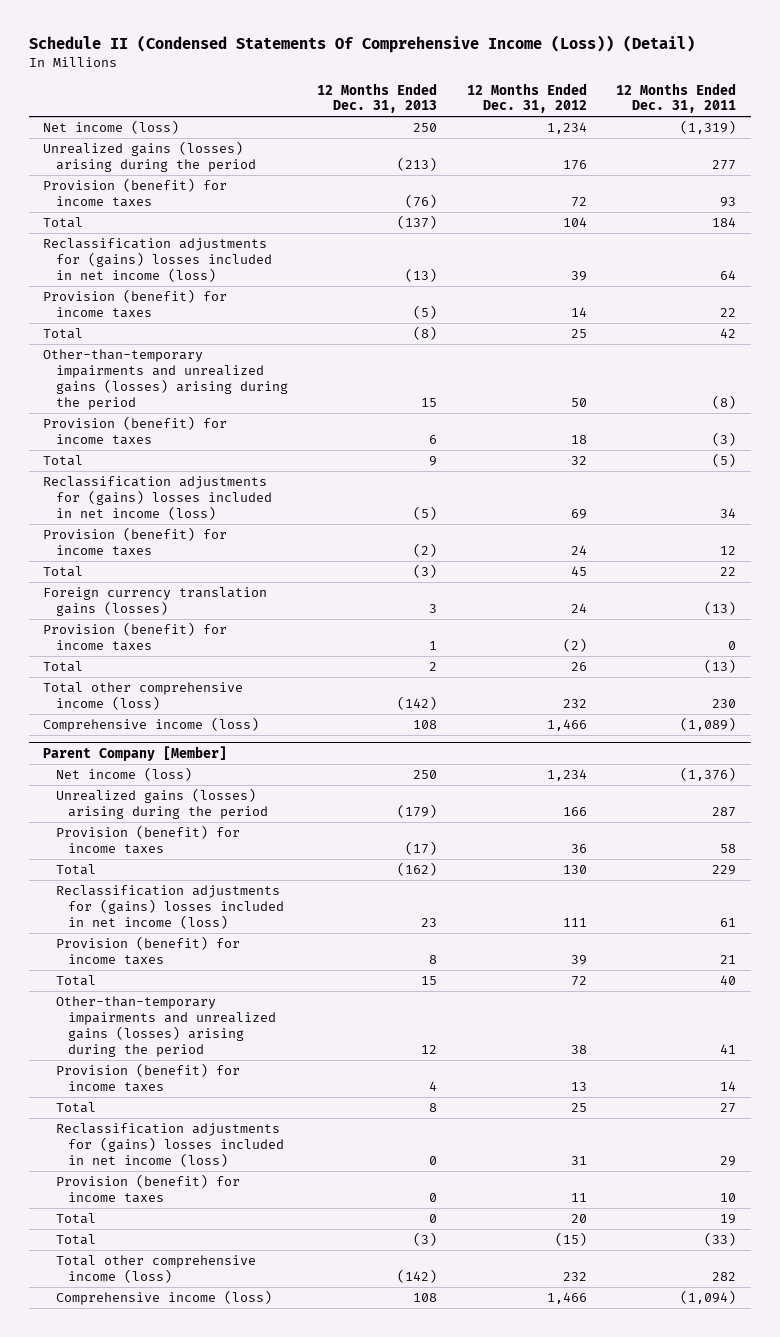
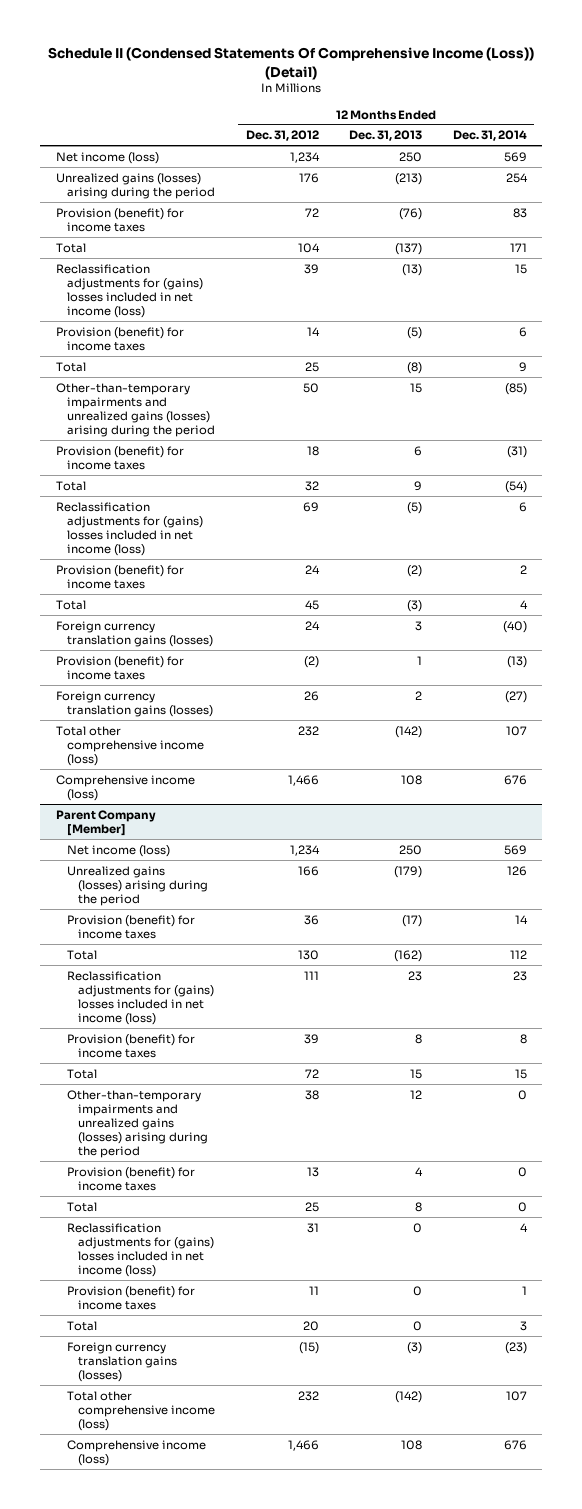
[616,82,737,114] 12 Months Ended Dec. 31, 2011 -> none
none -> [452,130,527,142] Dec. 31, 2014
[43,661,84,673] Total -> [55,690,213,717] Foreign currency translation gains (losses)
[55,1234,96,1246] Total -> [66,1341,178,1382] Foreign currency translation gains (losses)

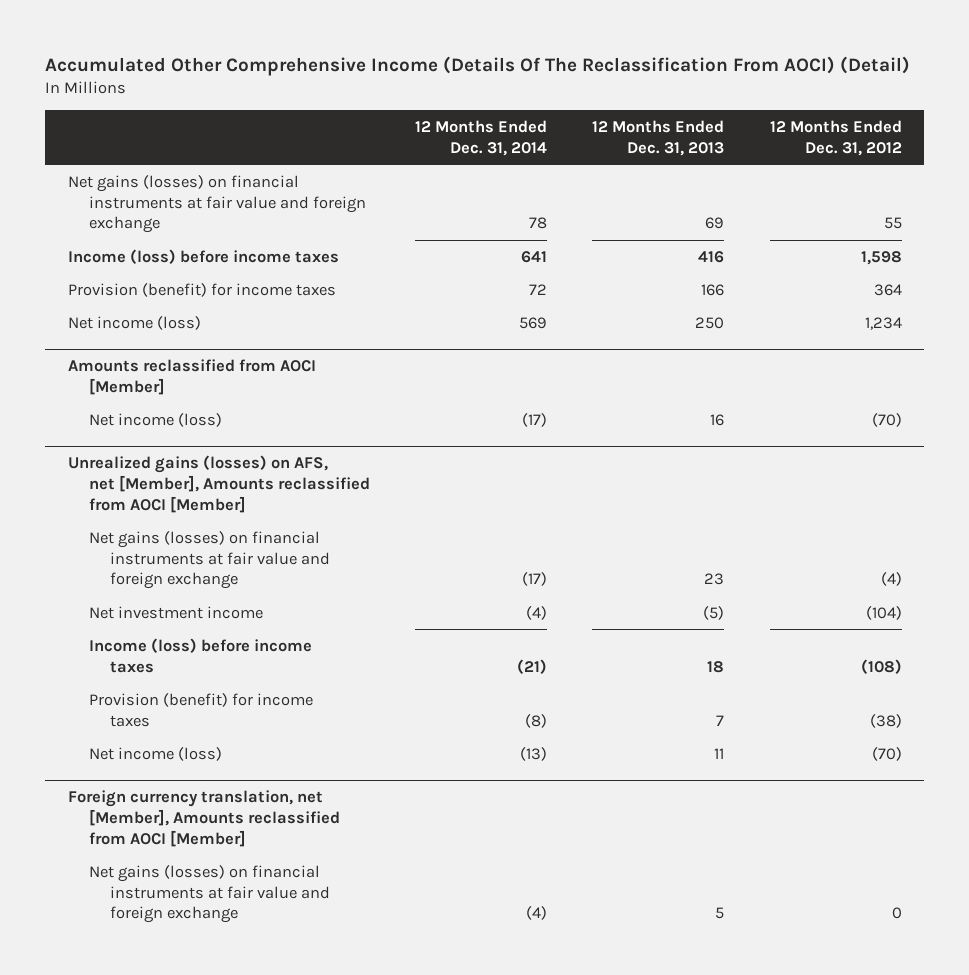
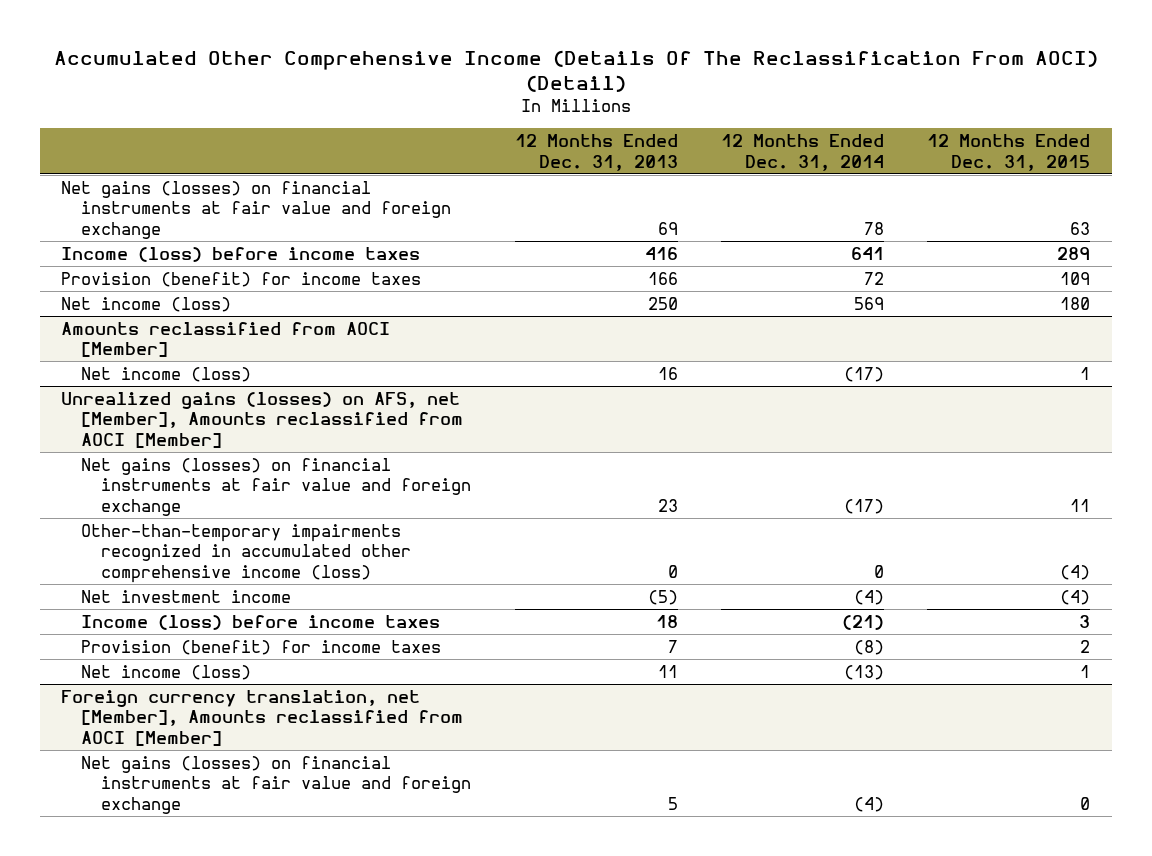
[769,119,902,156] 12 Months Ended Dec. 31, 2012 -> none
none -> [927,134,1091,171] 12 Months Ended Dec. 31, 2015
none -> [81,523,412,583] Other-than-temporary impairments recognized in accumulated other comprehensive income (loss)

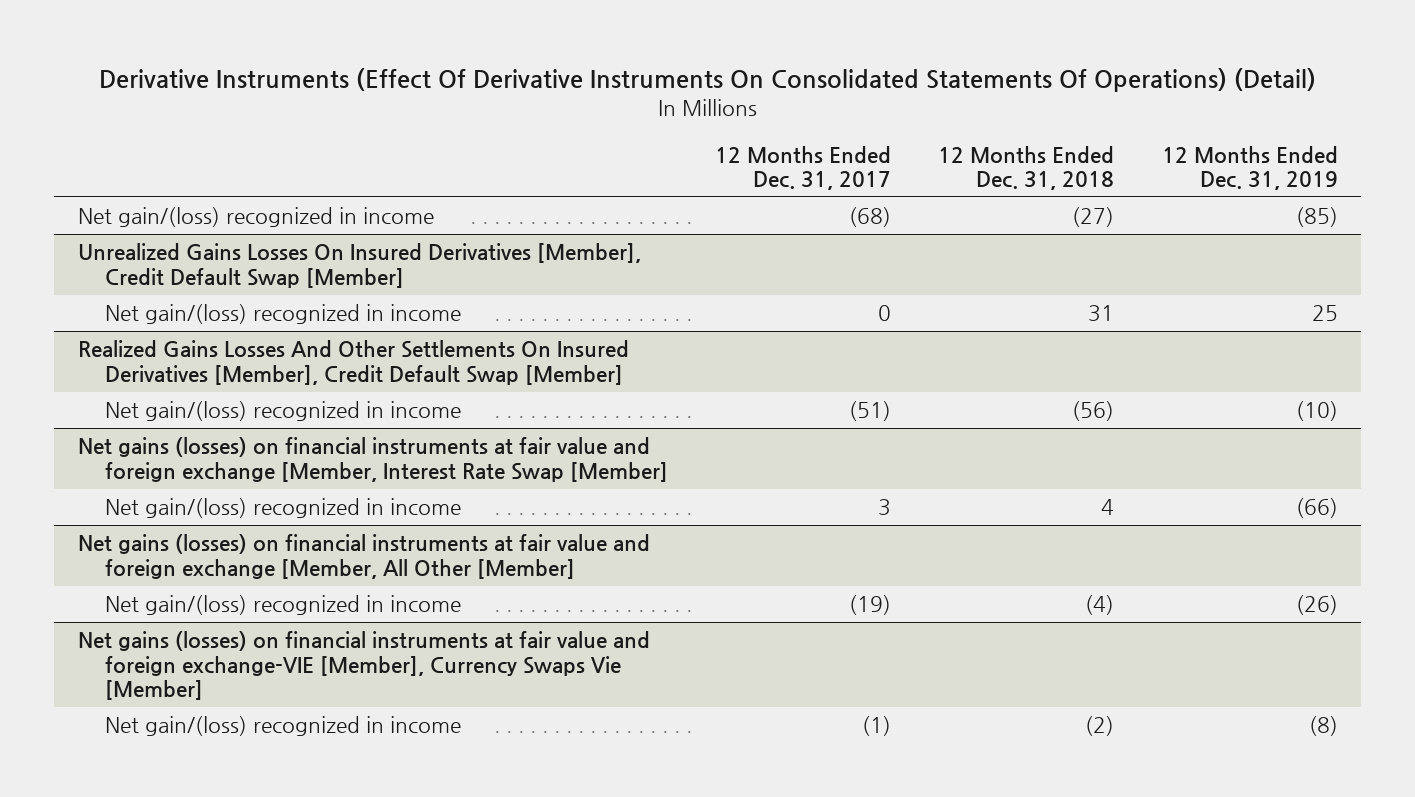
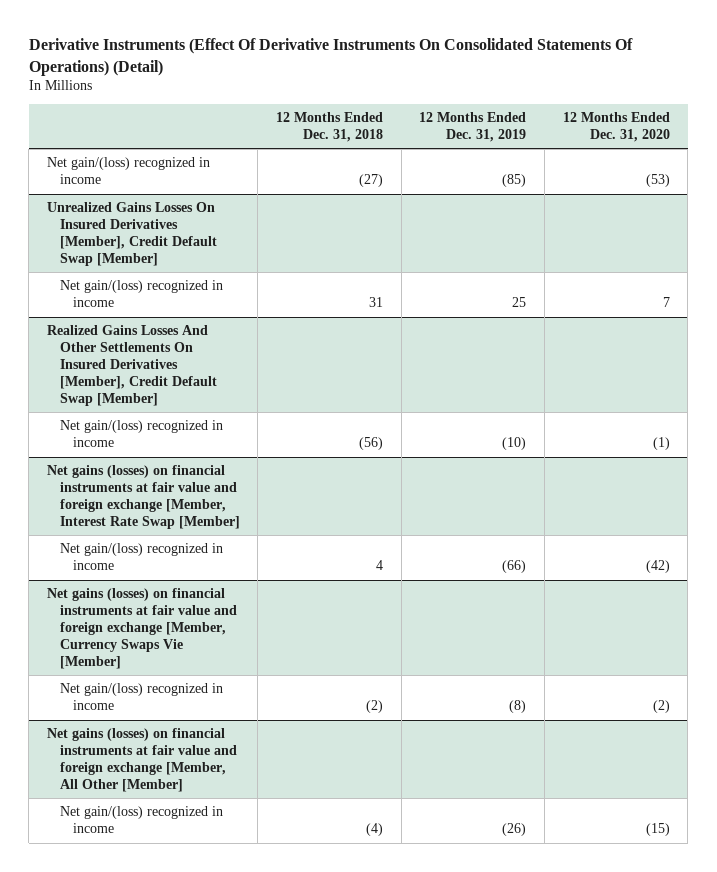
[715,145,892,191] 12 Months Ended Dec. 31, 2017 -> none
none -> [562,112,670,143] 12 Months Ended Dec. 31, 2020
none -> [47,588,237,669] Net gains (losses) on financial instruments at fair value and foreign exchange [Member, Currency Swaps Vie [Member]
none -> [59,683,223,711] Net gain/(loss) recognized in income
[77,631,650,701] Net gains (losses) on financial instruments at fair value and foreign exchange-VIE [Member], Currency Swaps Vie [Member] -> none
[105,716,462,737] Net gain/(loss) recognized in income -> none

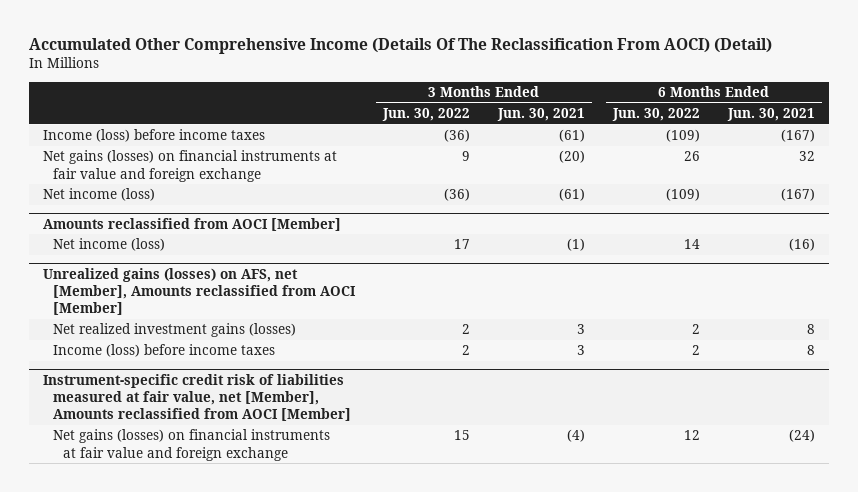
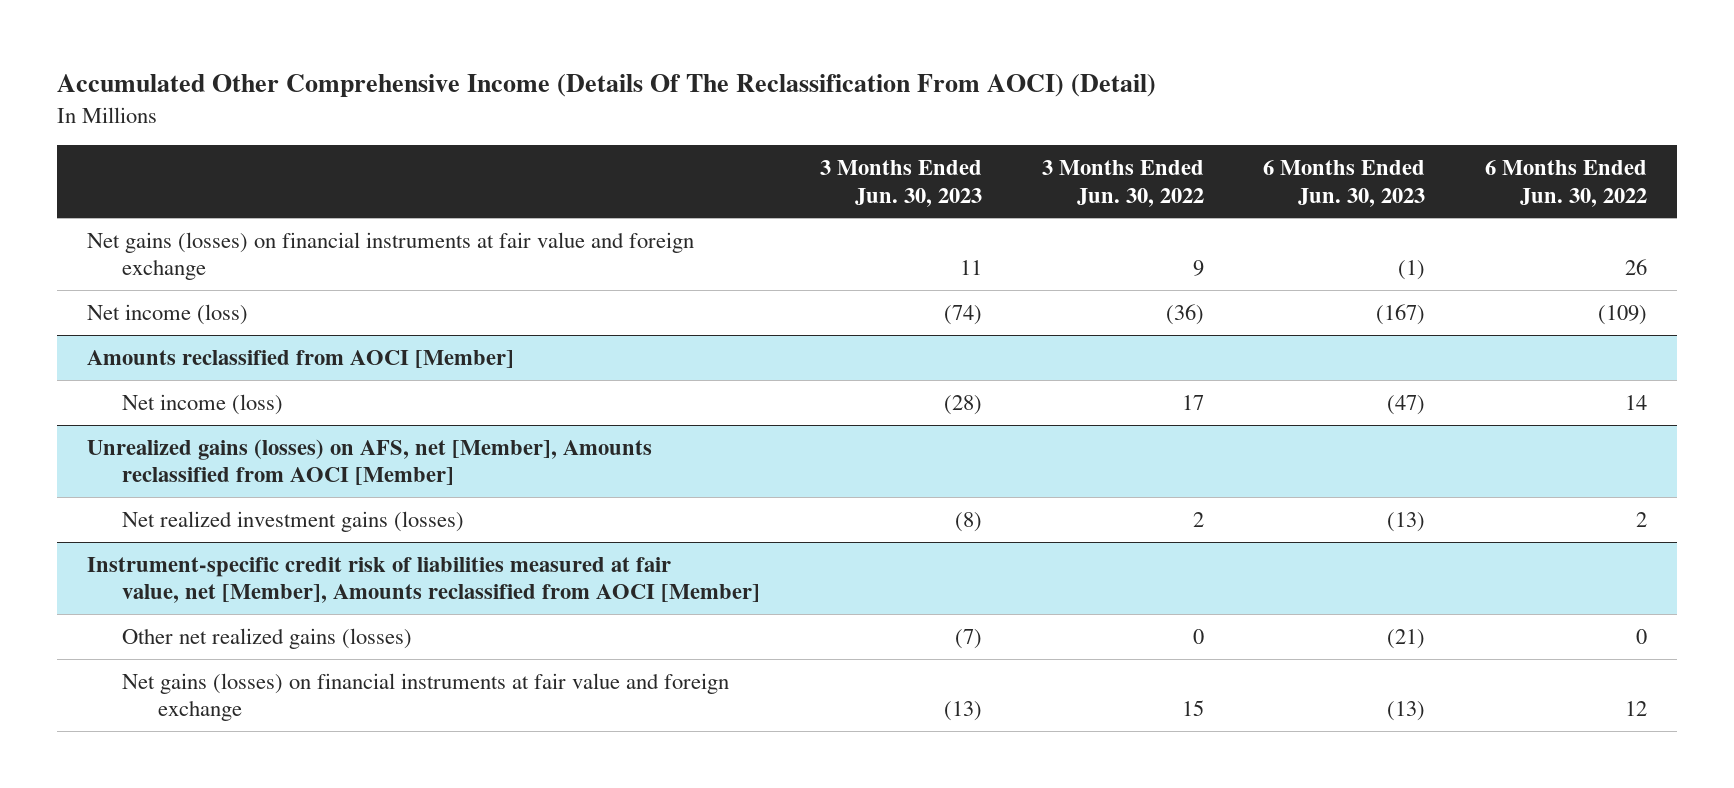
[496,108,585,122] Jun. 30, 2021 -> none
[726,108,815,122] Jun. 30, 2021 -> none
none -> [820,160,983,207] 3 Months Ended Jun. 30, 2023
none -> [1263,160,1426,207] 6 Months Ended Jun. 30, 2023
[42,129,265,143] Income (loss) before income taxes -> none
[52,344,275,358] Income (loss) before income taxes -> none
none -> [122,627,413,649] Other net realized gains (losses)

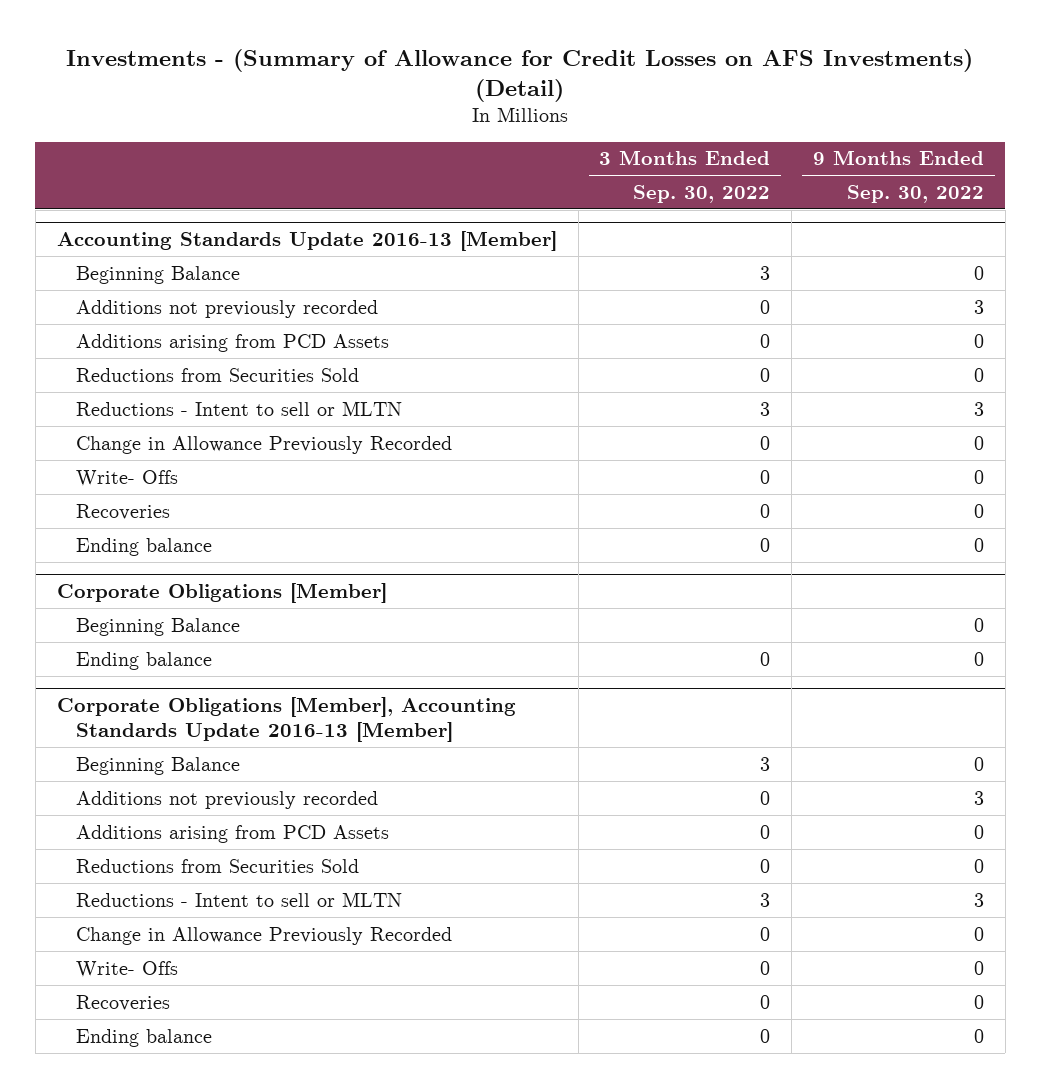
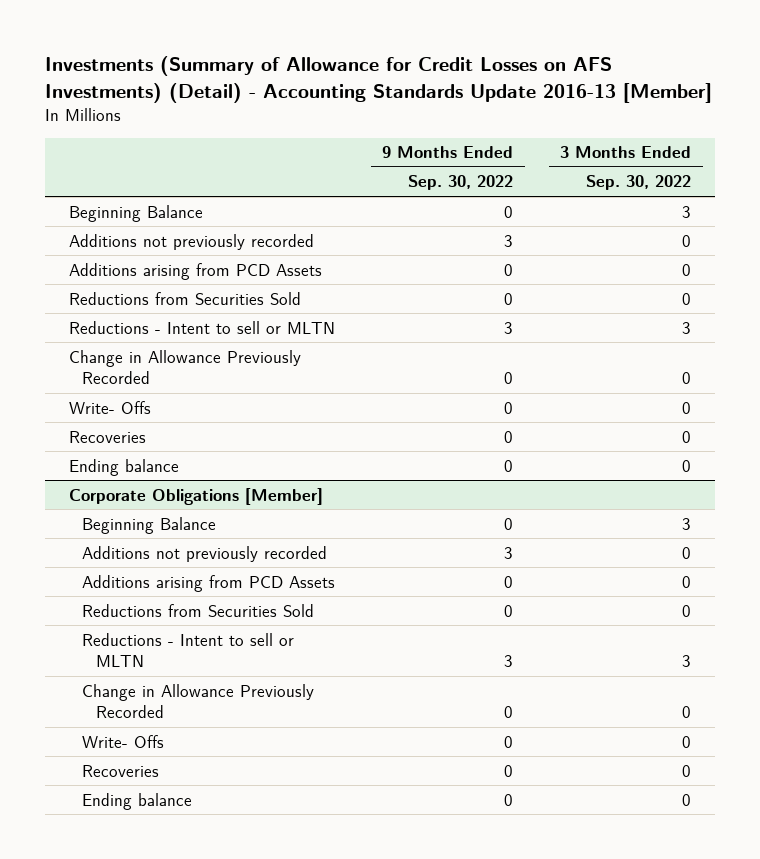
[66,48,974,102] Investments - (Summary of Allowance for Credit Losses on AFS Investments) (Detail) -> [45,56,713,103] Investments (Summary of Allowance for Credit Losses on AFS Investments) (Detail) - Accounting Standards Update 2016-13 [Member]
[56,230,557,251] Accounting Standards Update 2016-13 [Member] -> none
[76,617,241,636] Beginning Balance -> none
[76,651,213,670] Ending balance -> none
[56,696,516,742] Corporate Obligations [Member], Accounting Standards Update 2016-13 [Member] -> none

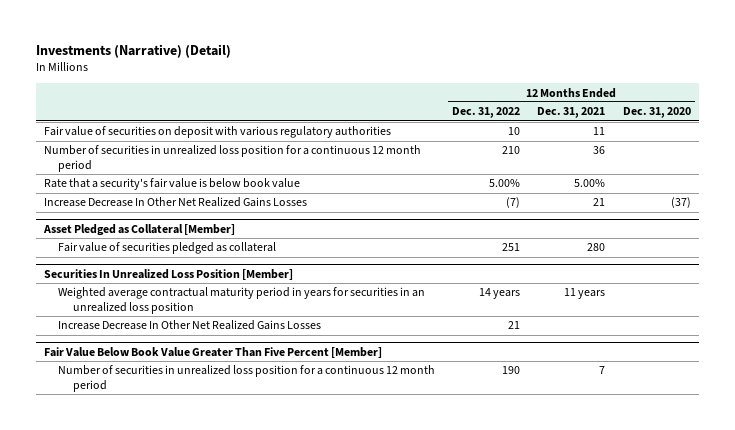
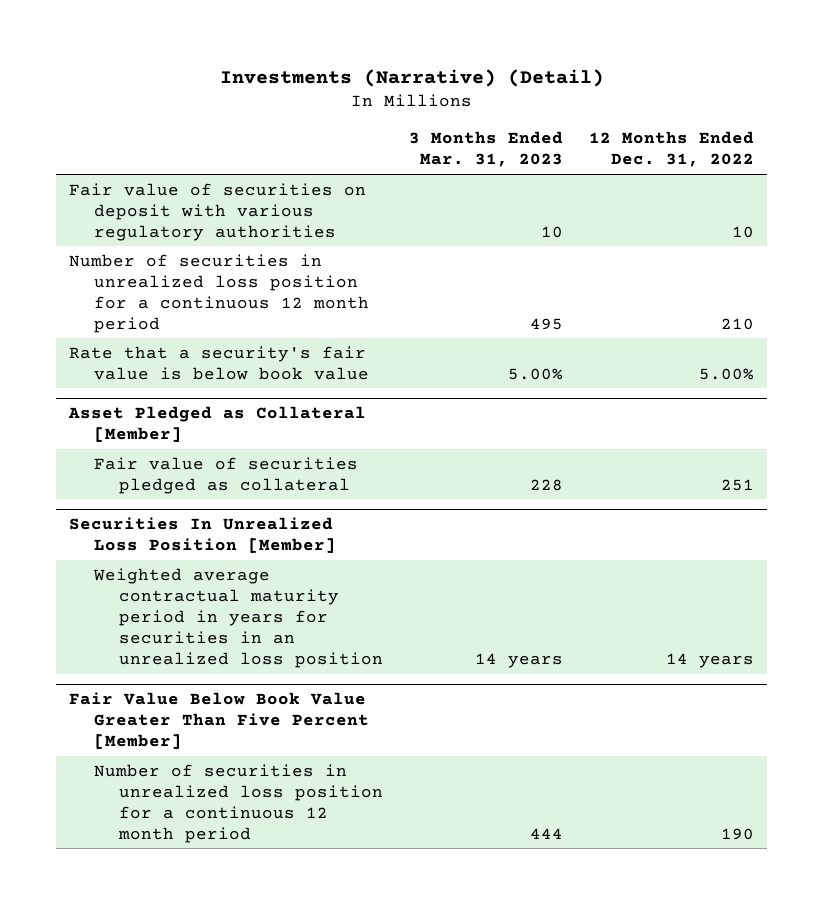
[537,107,606,119] Dec. 31, 2021 -> none
[622,107,691,119] Dec. 31, 2020 -> none
none -> [409,131,564,168] 3 Months Ended Mar. 31, 2023
[44,197,308,208] Increase Decrease In Other Net Realized Gains Losses -> none
[58,320,322,331] Increase Decrease In Other Net Realized Gains Losses -> none

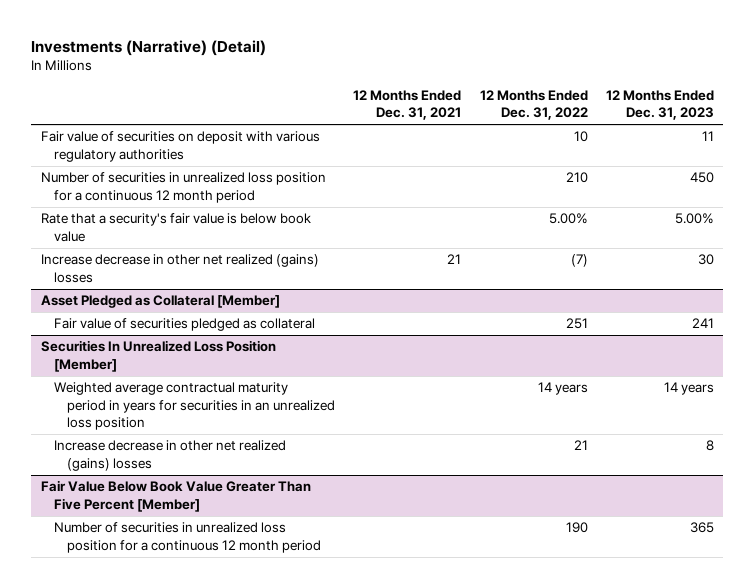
[409,131,564,168] 3 Months Ended Mar. 31, 2023 -> none
none -> [353,89,462,121] 12 Months Ended Dec. 31, 2021
none -> [605,89,714,121] 12 Months Ended Dec. 31, 2023
none -> [40,254,319,283] Increase decrease in other net realized (gains) losses
none -> [53,440,286,471] Increase decrease in other net realized (gains) losses

